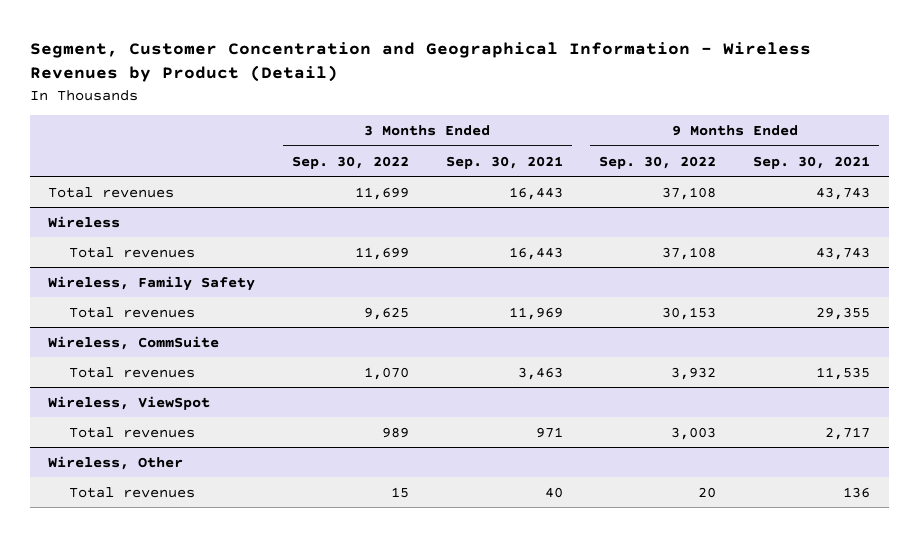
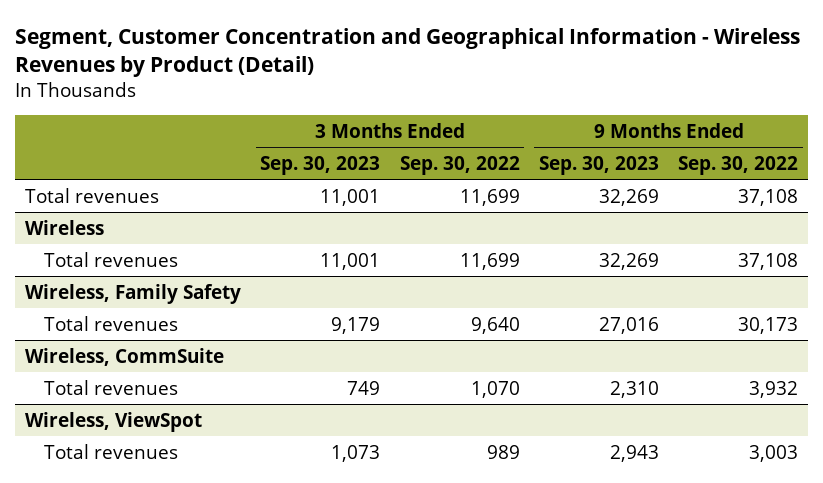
[445,155,563,169] Sep. 30, 2021 -> none
[753,155,871,169] Sep. 30, 2021 -> none
none -> [260,155,381,175] Sep. 30, 2023
none -> [538,155,659,175] Sep. 30, 2023
[363,306,409,320] 9,625 -> [470,316,520,334] 9,640
[662,306,717,320] 30,153 -> [738,316,799,334] 30,173
[47,455,183,470] Wireless, Other -> none
[68,486,195,498] Total revenues -> none

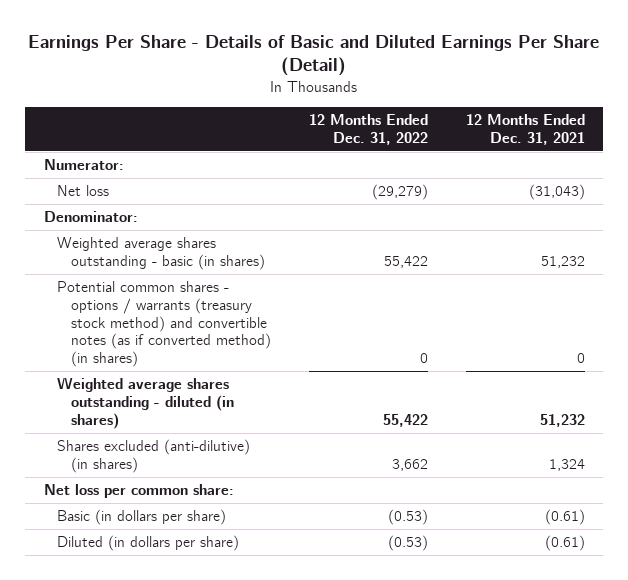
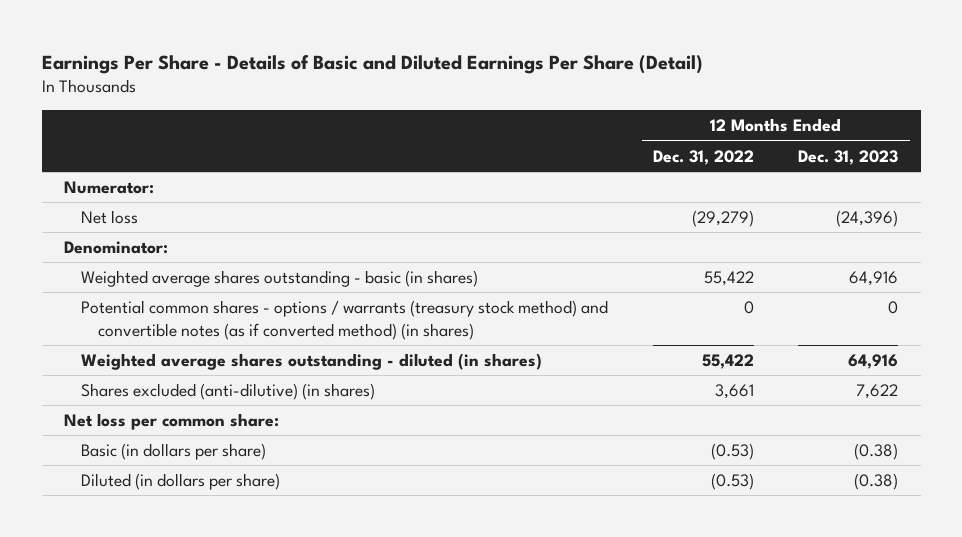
[465,114,585,145] 12 Months Ended Dec. 31, 2021 -> none
none -> [798,149,899,165] Dec. 31, 2023
[391,459,428,472] 3,662 -> [714,384,754,400] 3,661

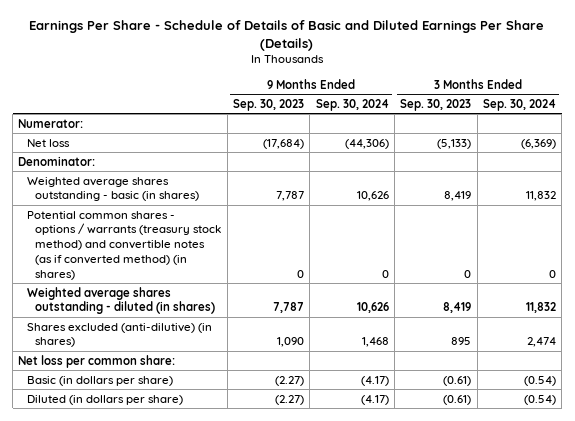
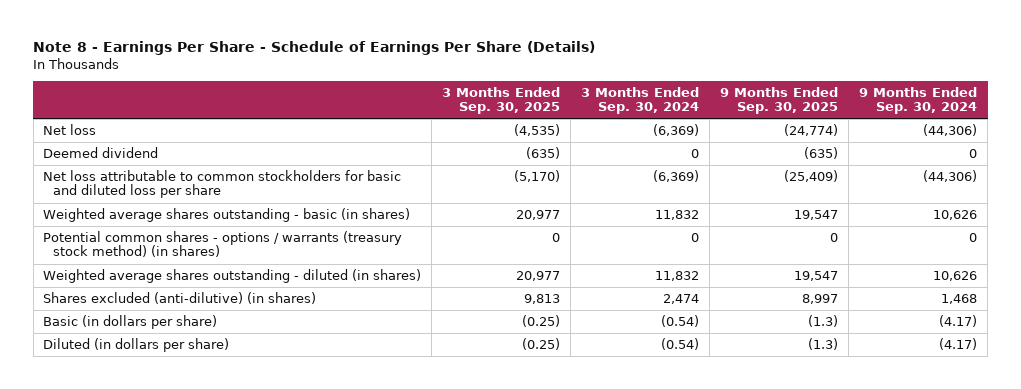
[29,20,545,52] Earnings Per Share - Schedule of Details of Basic and Diluted Earnings Per Share (Details) -> [33,41,596,56] Note 8 - Earnings Per Share - Schedule of Earnings Per Share (Details)
[232,98,304,111] Sep. 30, 2023 -> none
[400,98,472,111] Sep. 30, 2023 -> none
none -> [442,86,561,115] 3 Months Ended Sep. 30, 2025
none -> [720,86,839,115] 9 Months Ended Sep. 30, 2025
[18,118,84,128] Numerator: -> none
[18,155,96,166] Denominator: -> none
none -> [43,147,159,159] Deemed dividend
none -> [43,170,402,199] Net loss attributable to common stockholders for basic and diluted loss per share
[26,210,222,280] Potential common shares - options / warrants (treasury stock method) and convertible notes (as if converted method) (in shares) -> [43,231,403,258] Potential common shares - options / warrants (treasury stock method) (in shares)
[18,354,176,368] Net loss per common share: -> none

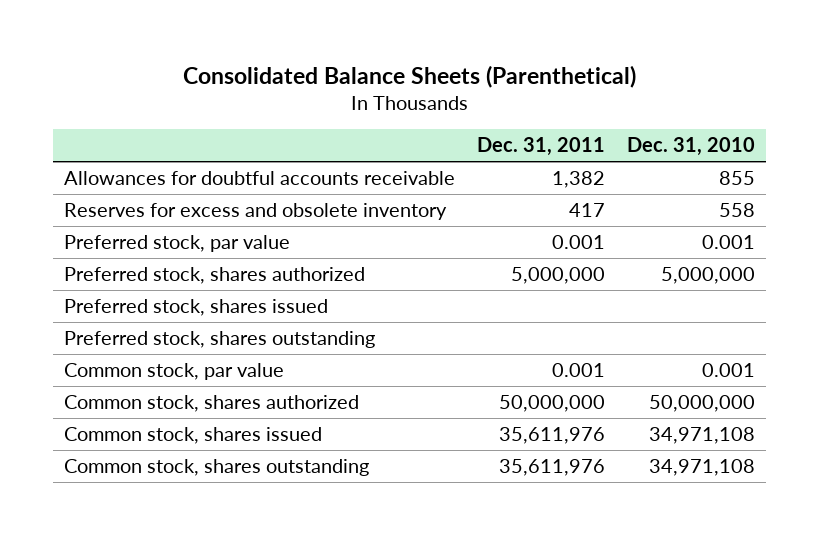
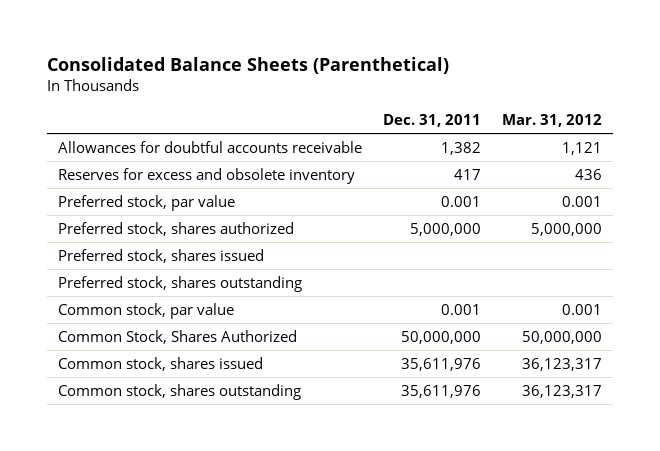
[626,137,755,157] Dec. 31, 2010 -> none
none -> [502,114,603,128] Mar. 31, 2012
[64,394,360,412] Common stock, shares authorized -> [57,329,297,344] Common Stock, Shares Authorized

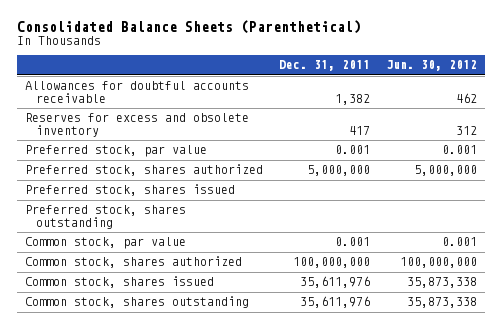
[502,114,603,128] Mar. 31, 2012 -> none
none -> [385,60,477,72] Jun. 30, 2012
[57,329,297,344] Common Stock, Shares Authorized -> [24,256,242,269] Common stock, shares authorized
[400,330,481,344] 50,000,000 -> [292,257,370,269] 100,000,000

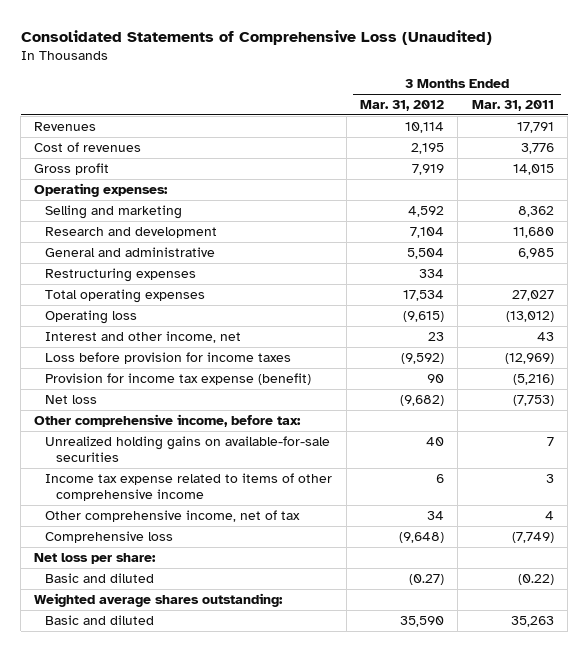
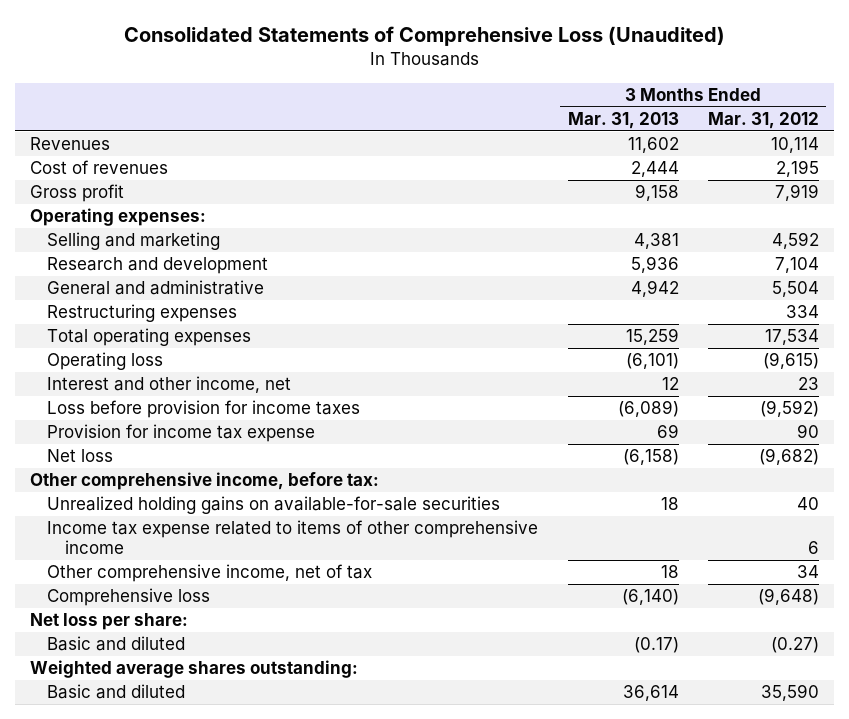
[471,100,554,112] Mar. 31, 2011 -> none
none -> [567,112,679,130] Mar. 31, 2013
[45,372,312,385] Provision for income tax expense (benefit) -> [47,424,316,443] Provision for income tax expense

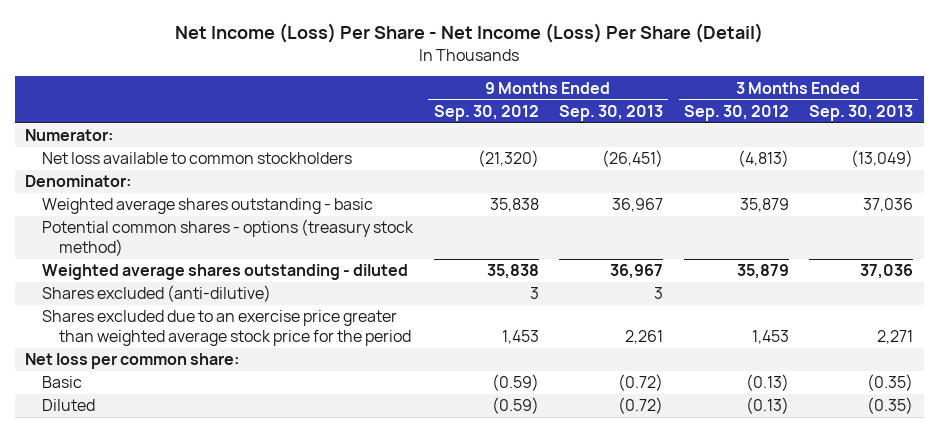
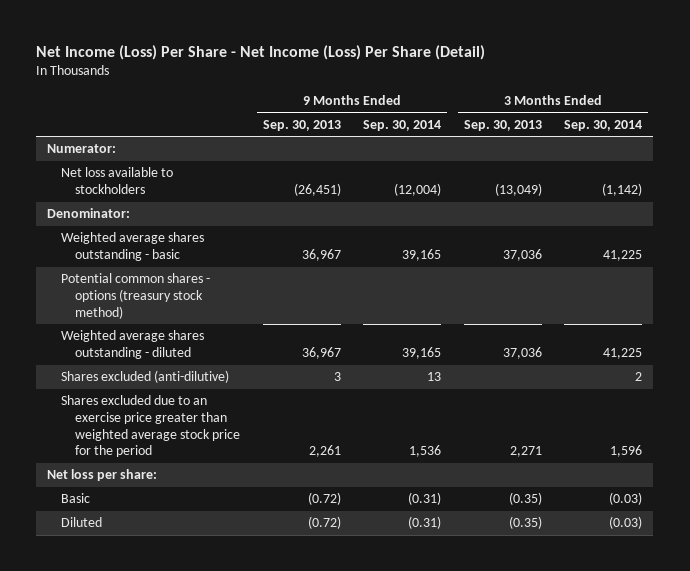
[433,105,539,122] Sep. 30, 2012 -> none
[683,105,789,122] Sep. 30, 2012 -> none
none -> [363,119,442,131] Sep. 30, 2014
none -> [564,119,643,131] Sep. 30, 2014
[42,152,353,165] Net loss available to common stockholders -> [61,167,174,195] Net loss available to stockholders
[24,353,239,370] Net loss per common share: -> [47,469,158,482] Net loss per share:

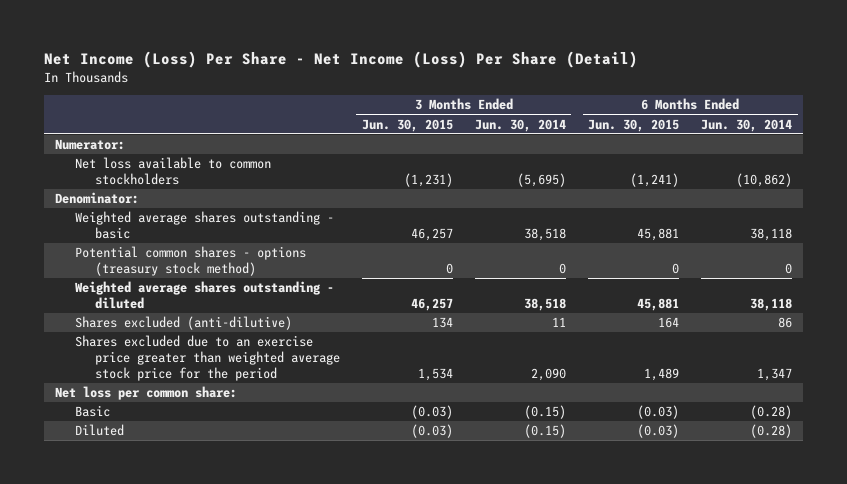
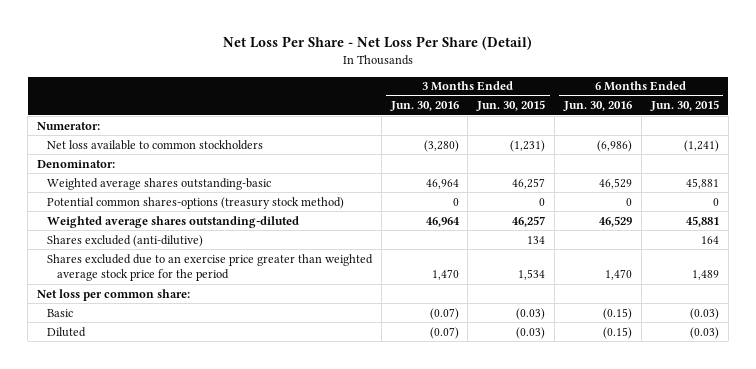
[43,51,638,69] Net Income (Loss) Per Share - Net Income (Loss) Per Share (Detail) -> [222,36,532,51] Net Loss Per Share - Net Loss Per Share (Detail)
[474,118,566,132] Jun. 30, 2014 -> none
[701,118,793,132] Jun. 30, 2014 -> none
none -> [389,101,459,112] Jun. 30, 2016
none -> [563,101,633,112] Jun. 30, 2016
[74,211,334,240] Weighted average shares outstanding - basic -> [46,177,271,190] Weighted average shares outstanding-basic
[74,246,306,277] Potential common shares - options (treasury stock method) -> [46,196,344,209] Potential common shares-options (treasury stock method)
[74,281,334,310] Weighted average shares outstanding - diluted -> [46,215,299,228] Weighted average shares outstanding-diluted

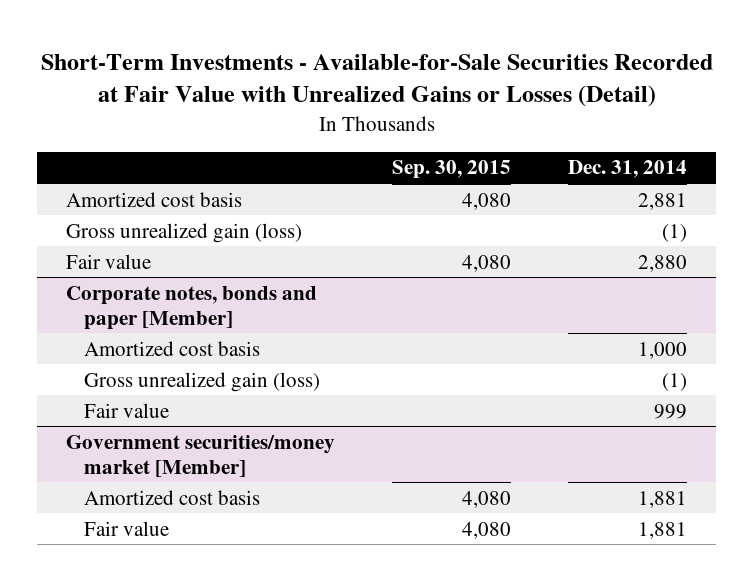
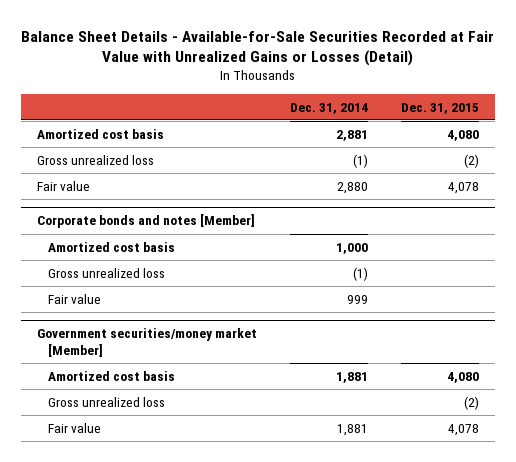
[40,53,713,108] Short-Term Investments - Available-for-Sale Securities Recorded at Fair Value with Unrealized Gains or Losses (Detail) -> [21,30,495,67] Balance Sheet Details - Available-for-Sale Securities Recorded at Fair Value with Unrealized Gains or Losses (Detail)
[392,160,512,180] Sep. 30, 2015 -> none
none -> [400,102,479,114] Dec. 31, 2015
[65,222,302,243] Gross unrealized gain (loss) -> [37,154,155,165] Gross unrealized loss
[65,285,317,330] Corporate notes, bonds and paper [Member] -> [37,214,256,229] Corporate bonds and notes [Member]
[84,371,321,392] Gross unrealized gain (loss) -> [47,267,165,278] Gross unrealized loss
none -> [47,396,165,407] Gross unrealized loss

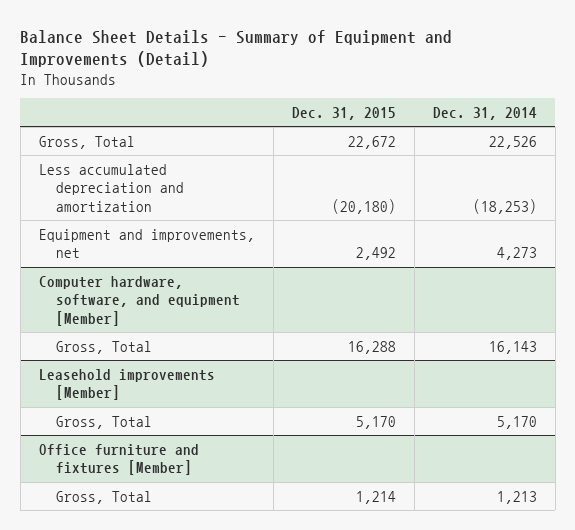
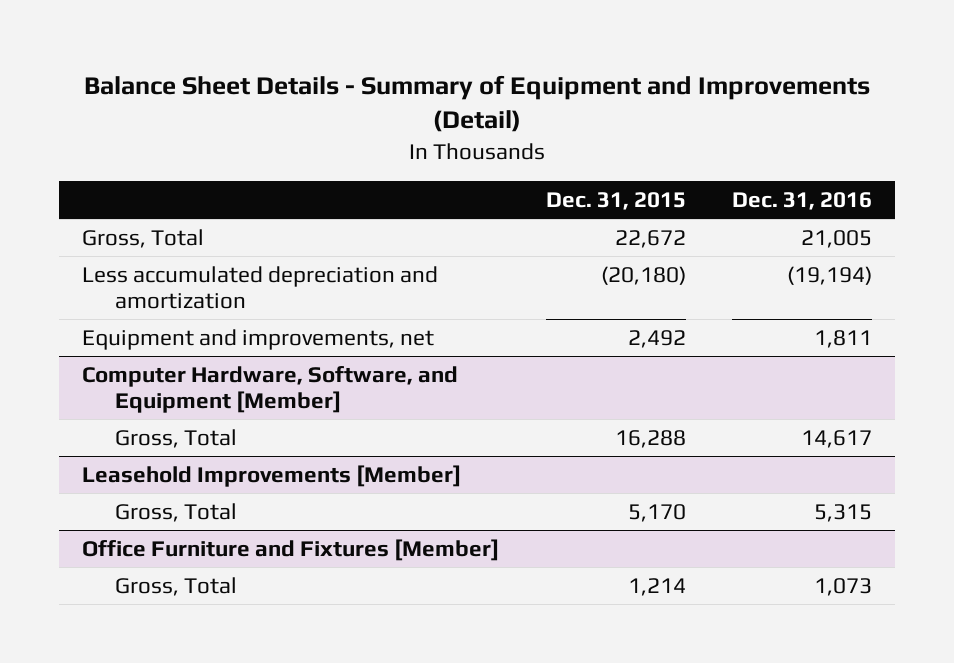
[432,106,537,120] Dec. 31, 2014 -> none
none -> [732,191,873,210] Dec. 31, 2016
[38,275,241,326] Computer hardware, software, and equipment [Member] -> [82,365,459,413] Computer Hardware, Software, and Equipment [Member]
[38,368,215,401] Leasehold improvements [Member] -> [82,464,462,487] Leasehold Improvements [Member]
[38,443,199,476] Office furniture and fixtures [Member] -> [82,538,500,561] Office Furniture and Fixtures [Member]

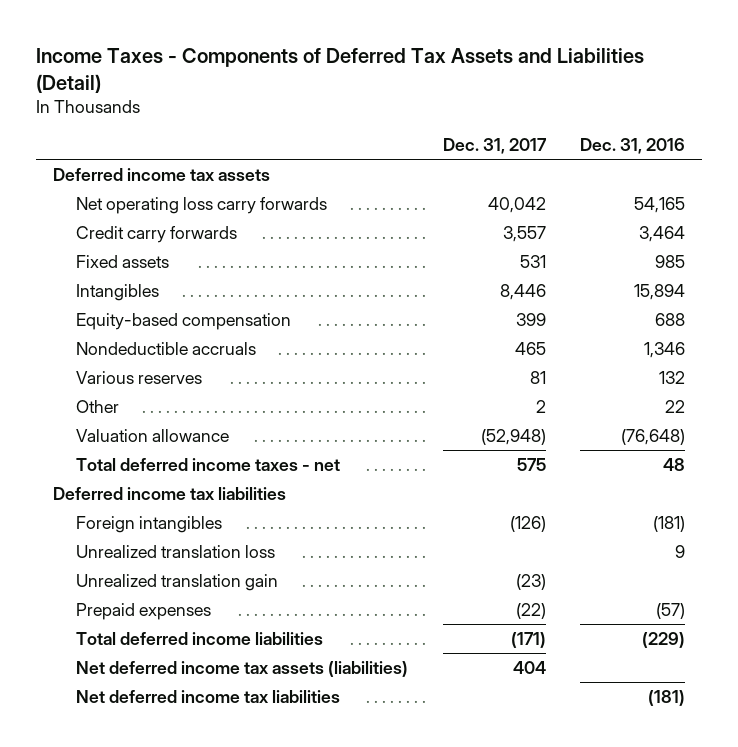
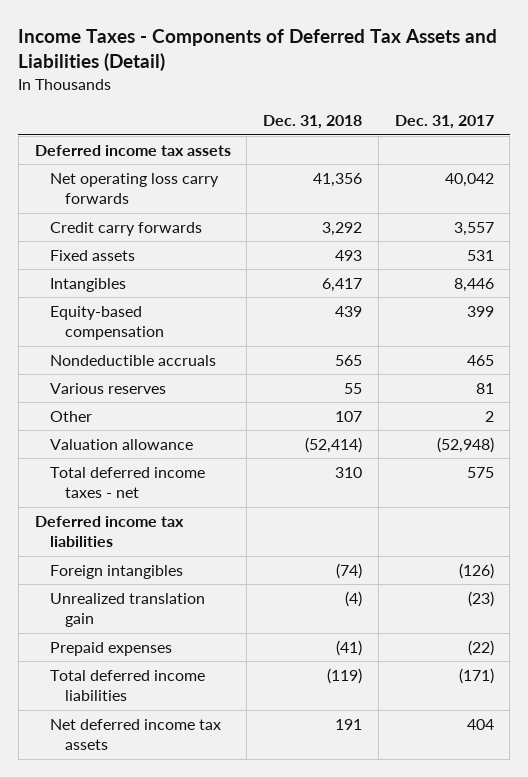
[579,138,685,155] Dec. 31, 2016 -> none
none -> [263,115,363,130] Dec. 31, 2018
[76,544,276,558] Unrealized translation loss -> none
[76,689,341,703] Net deferred income tax liabilities -> none
[76,660,409,677] Net deferred income tax assets (liabilities) -> [49,718,221,751] Net deferred income tax assets

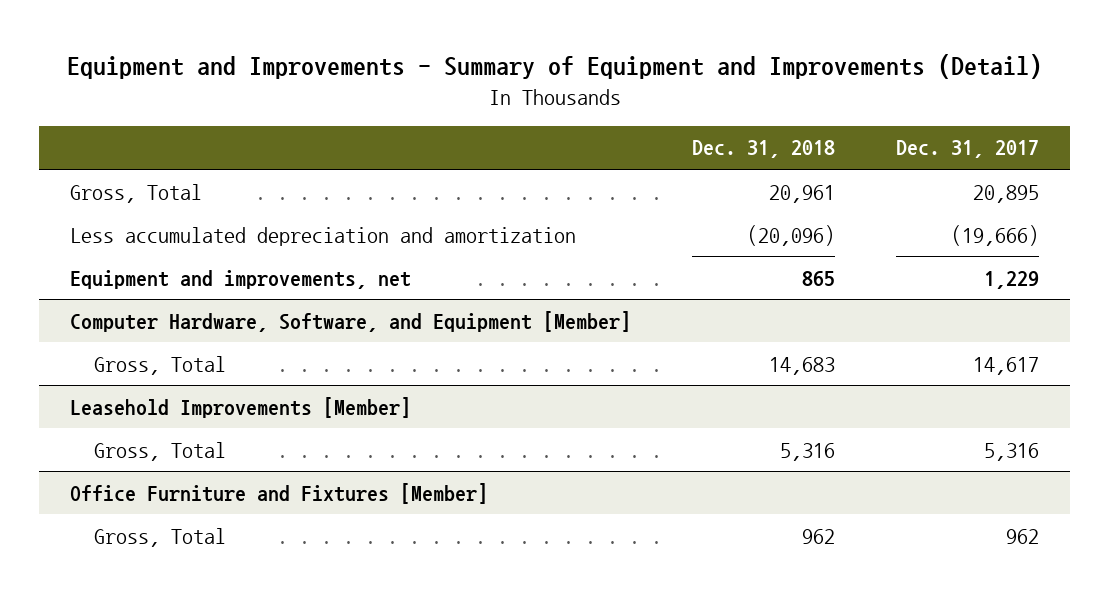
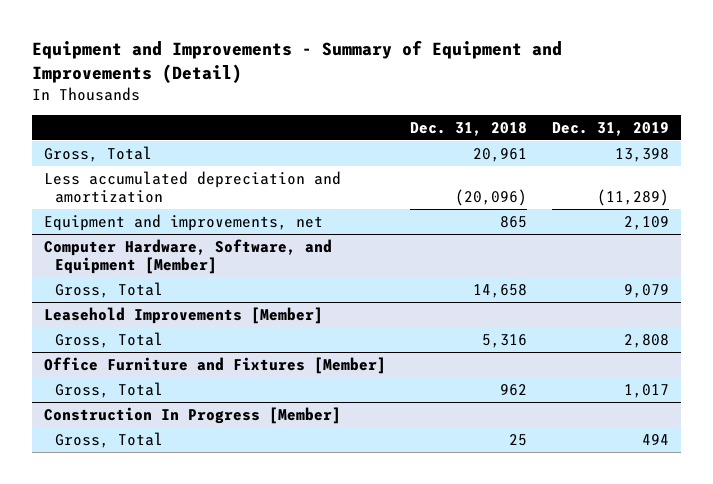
[896,140,1040,159] Dec. 31, 2017 -> none
none -> [551,122,669,137] Dec. 31, 2019
[769,356,836,375] 14,683 -> [473,283,528,298] 14,658
none -> [43,406,341,424] Construction In Progress [Member]
none -> [54,431,163,448] Gross, Total

